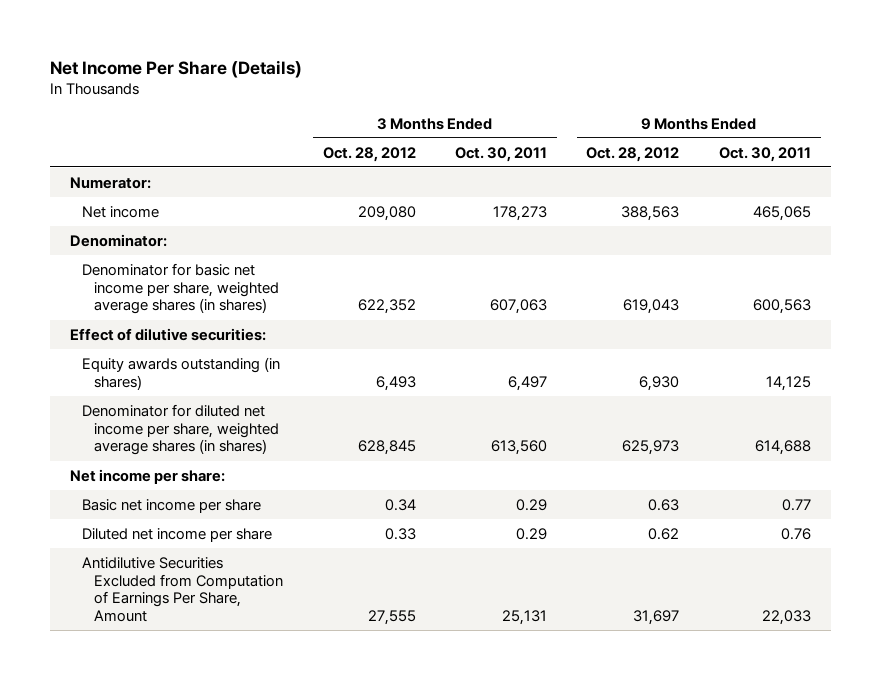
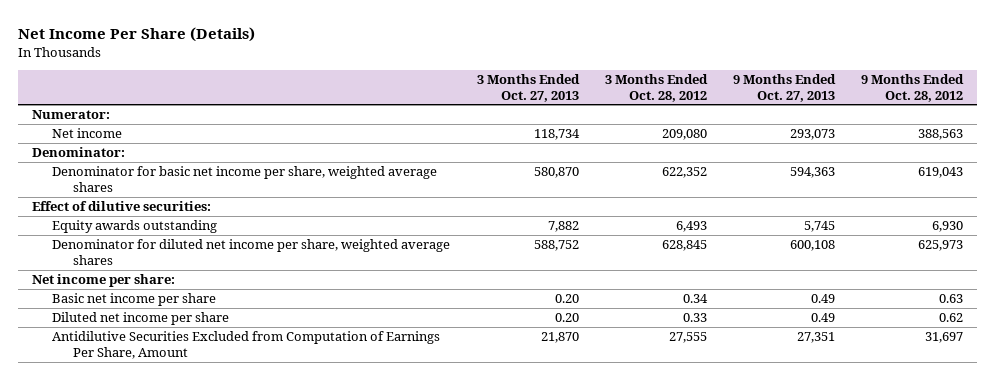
[455,146,548,162] Oct. 30, 2011 -> none
[718,146,811,162] Oct. 30, 2011 -> none
none -> [476,74,580,102] 3 Months Ended Oct. 27, 2013
none -> [733,74,837,102] 9 Months Ended Oct. 27, 2013
[81,262,280,315] Denominator for basic net income per share, weighted average shares (in shares) -> [52,166,438,192] Denominator for basic net income per share, weighted average shares
[81,356,280,390] Equity awards outstanding (in shares) -> [52,220,218,234] Equity awards outstanding
[81,403,280,456] Denominator for diluted net income per share, weighted average shares (in shares) -> [52,239,451,265] Denominator for diluted net income per share, weighted average shares

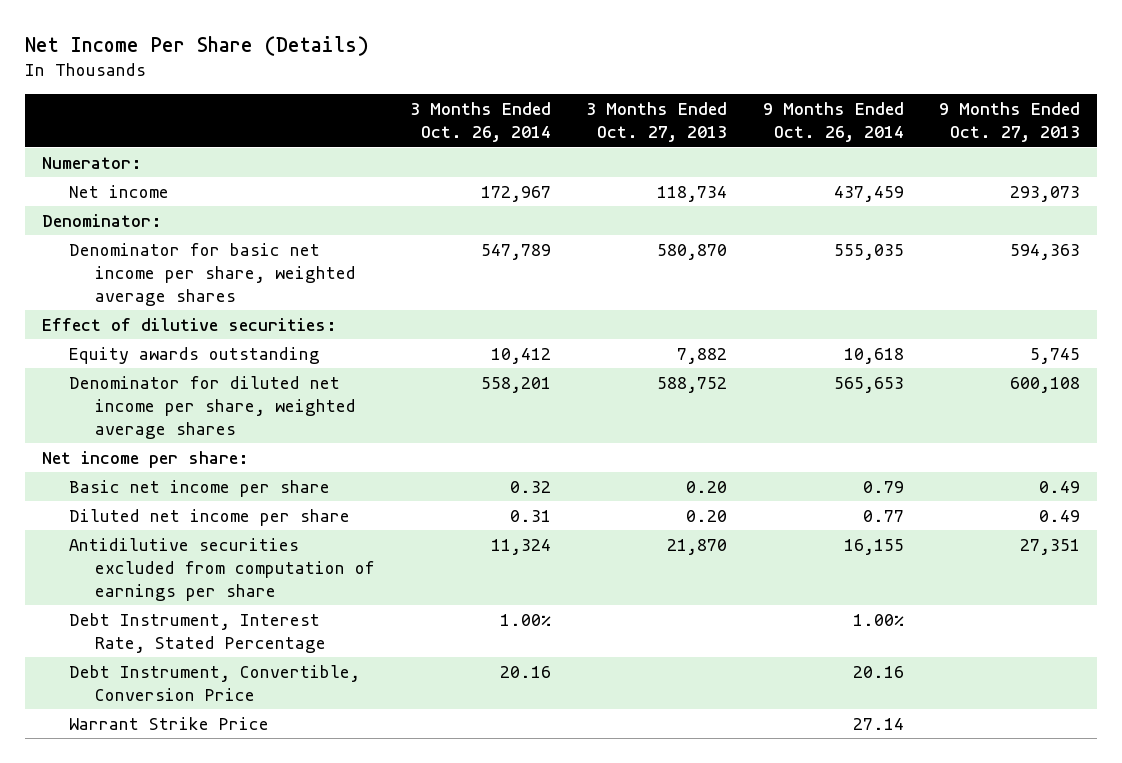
[604,74,708,102] 3 Months Ended Oct. 28, 2012 -> none
[861,74,965,102] 9 Months Ended Oct. 28, 2012 -> none
none -> [410,102,552,143] 3 Months Ended Oct. 26, 2014
none -> [762,102,904,143] 9 Months Ended Oct. 26, 2014
[52,331,441,359] Antidilutive Securities Excluded from Computation of Earnings Per Share, Amount -> [68,537,376,601] Antidilutive securities excluded from computation of earnings per share
none -> [68,612,327,653] Debt Instrument, Interest Rate, Stated Percentage
none -> [68,664,360,701] Debt Instrument, Convertible, Conversion Price
none -> [68,716,269,730] Warrant Strike Price

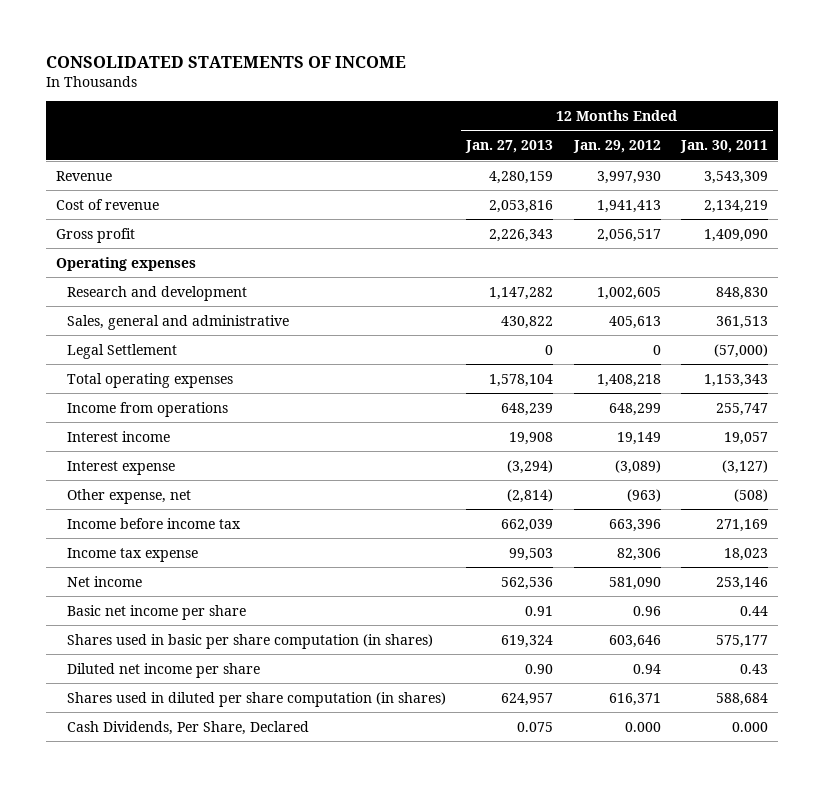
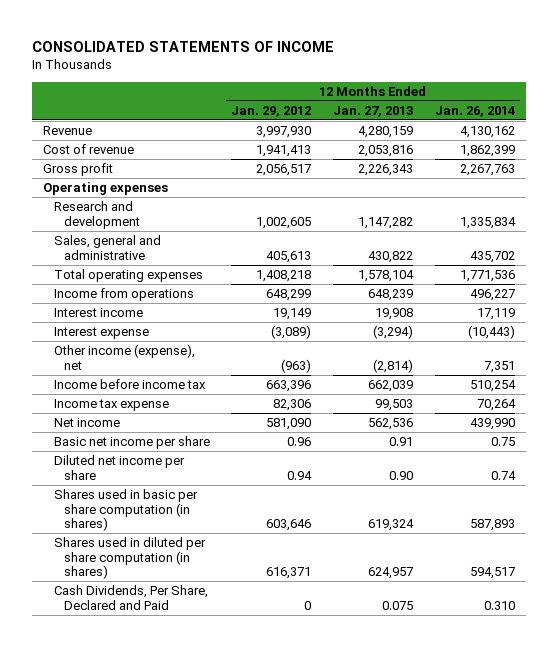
[679,140,768,154] Jan. 30, 2011 -> none
none -> [434,105,515,117] Jan. 26, 2014
[67,343,178,359] Legal Settlement -> none
[67,488,192,504] Other expense, net -> [53,343,195,370] Other income (expense), net
[67,633,434,649] Shares used in basic per share computation (in shares) -> [53,488,198,532] Shares used in basic per share computation (in shares)
[67,720,310,735] Cash Dividends, Per Share, Declared -> [53,584,208,610] Cash Dividends, Per Share, Declared and Paid
[624,721,661,732] 0.000 -> [304,600,312,610] 0

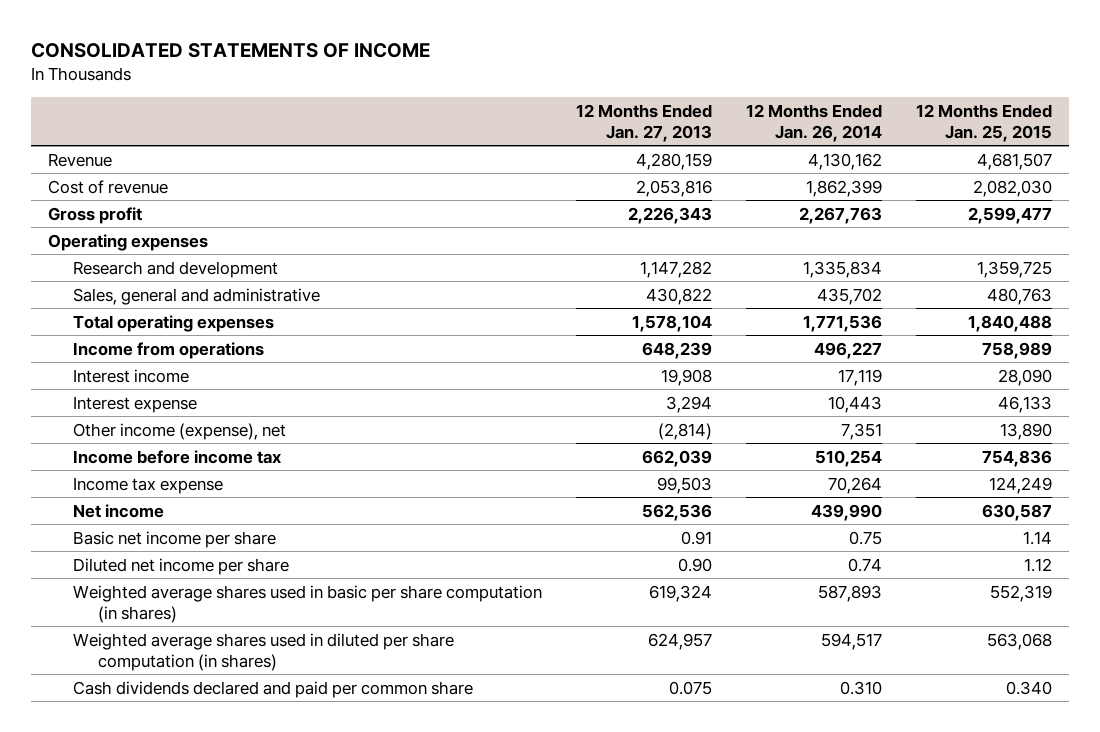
[231,105,312,117] Jan. 29, 2012 -> none
none -> [916,103,1053,142] 12 Months Ended Jan. 25, 2015
[373,324,414,339] (3,294) -> [666,395,713,413] 3,294
[467,324,515,339] (10,443) -> [828,395,883,413] 10,443
[53,488,198,532] Shares used in basic per share computation (in shares) -> [73,584,543,623] Weighted average shares used in basic per share computation (in shares)
[53,536,206,580] Shares used in diluted per share computation (in shares) -> [73,632,455,671] Weighted average shares used in diluted per share computation (in shares)
[53,584,208,610] Cash Dividends, Per Share, Declared and Paid -> [73,680,474,698] Cash dividends declared and paid per common share

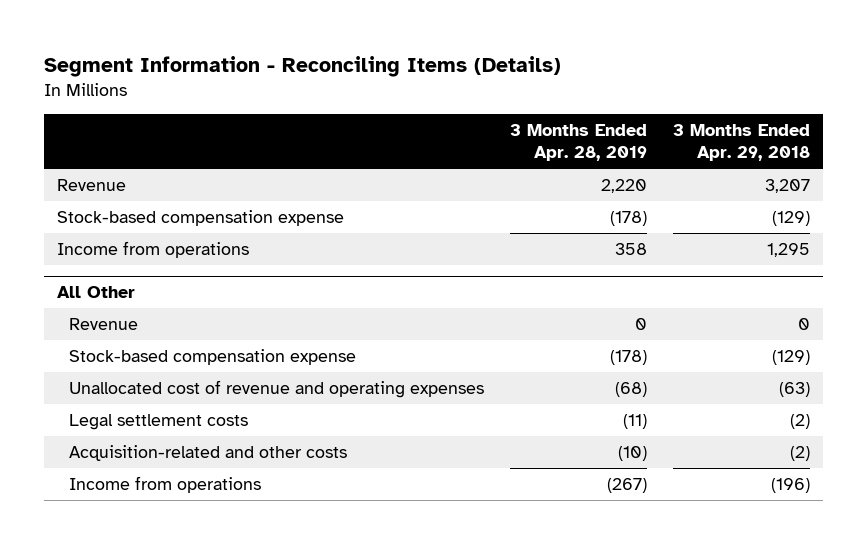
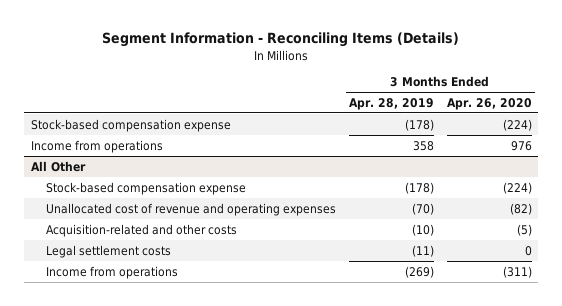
[672,123,810,162] 3 Months Ended Apr. 29, 2018 -> none
none -> [446,97,532,110] Apr. 26, 2020
[56,179,126,192] Revenue -> none
[69,318,139,331] Revenue -> none
[615,382,648,398] (68) -> [411,202,434,215] (70)
[69,414,249,431] Legal settlement costs -> [46,244,172,258] Legal settlement costs
[607,478,648,494] (267) -> [404,265,434,278] (269)

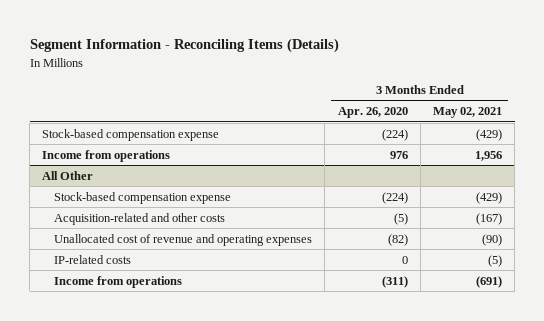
[348,97,434,110] Apr. 28, 2019 -> none
none -> [432,107,502,119] May 02, 2021
[46,244,172,258] Legal settlement costs -> none
[46,202,337,216] Unallocated cost of revenue and operating expenses -> [54,233,313,246] Unallocated cost of revenue and operating expenses
none -> [54,254,132,264] IP-related costs

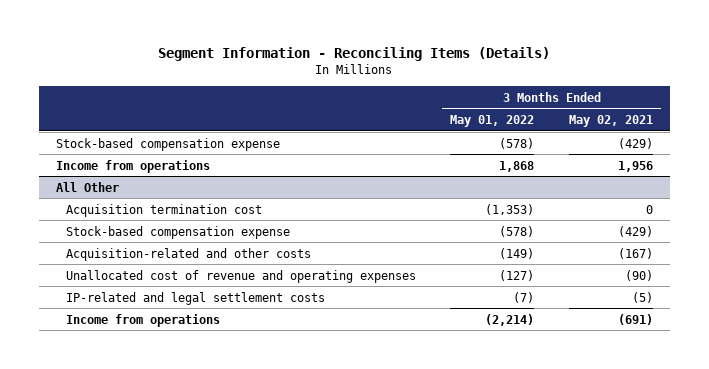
[337,107,408,119] Apr. 26, 2020 -> none
none -> [450,115,535,128] May 01, 2022
none -> [66,203,263,217] Acquisition termination cost
[54,254,132,264] IP-related costs -> [66,291,326,305] IP-related and legal settlement costs

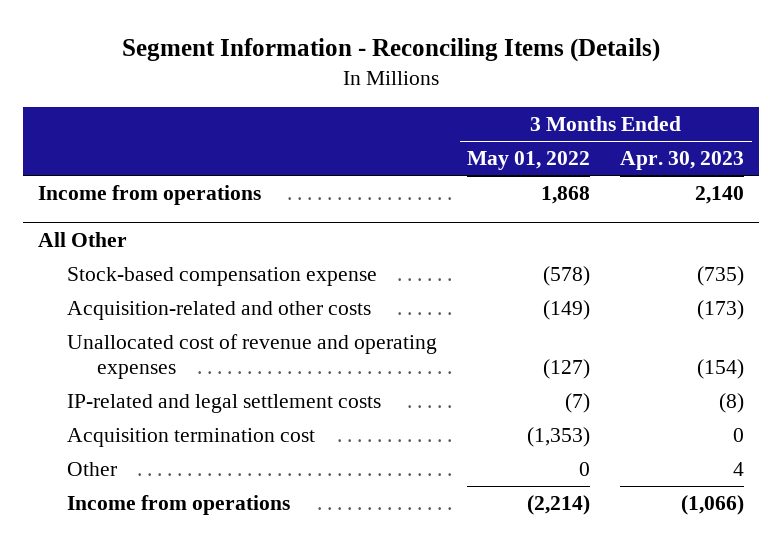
[568,115,653,128] May 02, 2021 -> none
none -> [620,151,745,171] Apr. 30, 2023
[55,137,280,151] Stock-based compensation expense -> none
[66,203,263,217] Acquisition termination cost -> [67,428,316,448] Acquisition termination cost
none -> [67,462,118,477] Other

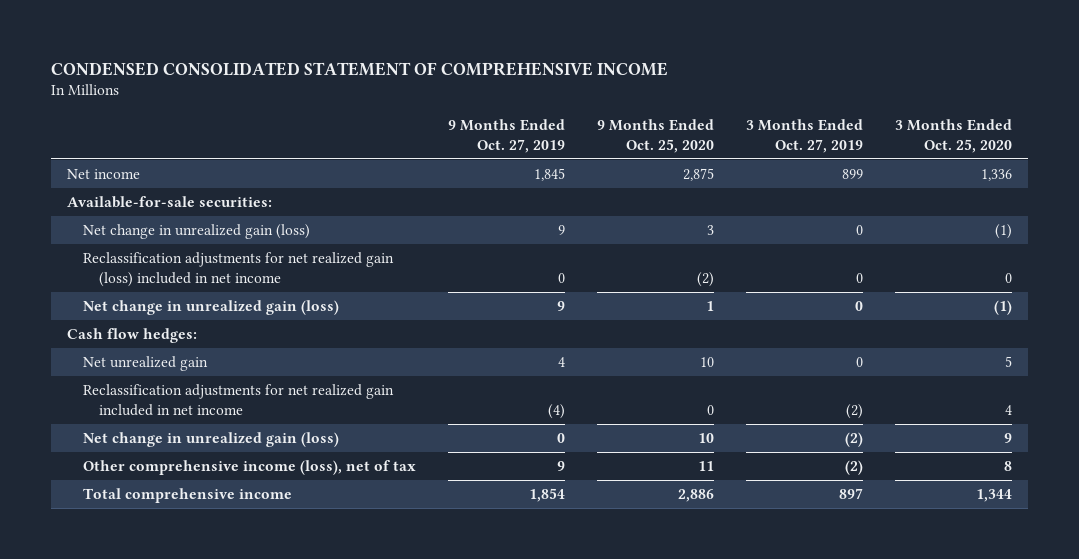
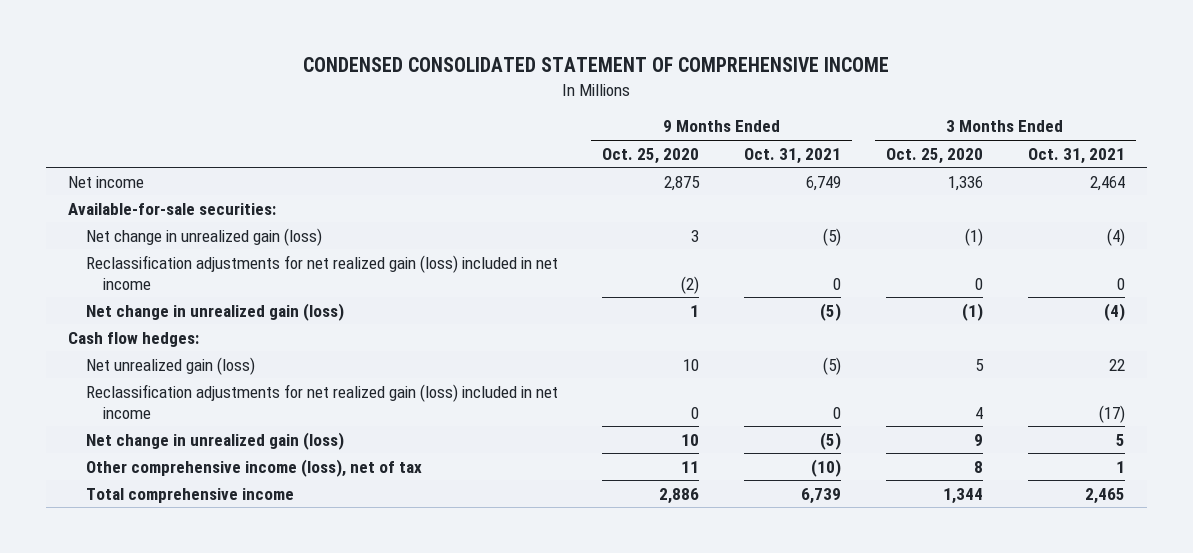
[447,118,565,153] 9 Months Ended Oct. 27, 2019 -> none
[746,118,864,153] 3 Months Ended Oct. 27, 2019 -> none
none -> [744,147,842,164] Oct. 31, 2021
none -> [1027,147,1125,164] Oct. 31, 2021
[82,356,208,372] Net unrealized gain -> [85,356,255,375] Net unrealized gain (loss)
[82,384,394,416] Reclassification adjustments for net realized gain included in net income -> [85,383,558,419] Reclassification adjustments for net realized gain (loss) included in net income

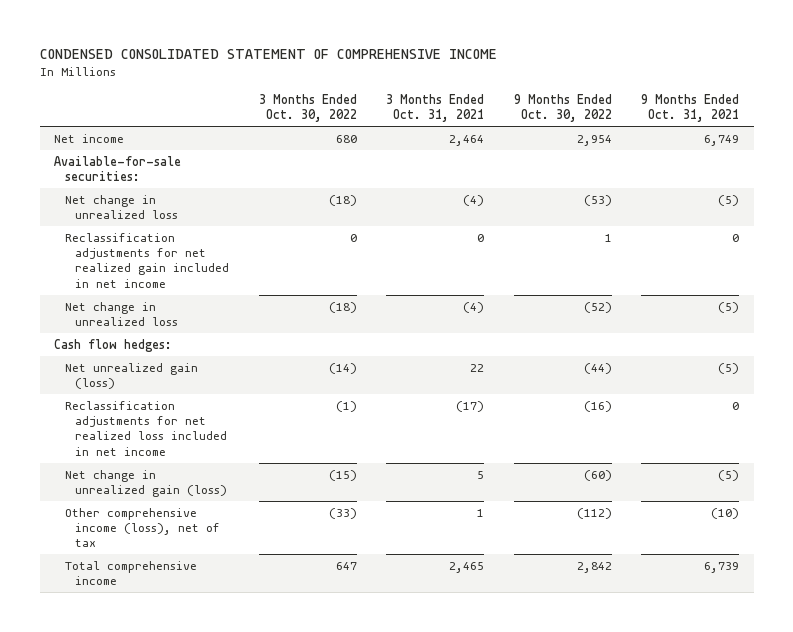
[602,147,700,164] Oct. 25, 2020 -> none
[885,147,983,164] Oct. 25, 2020 -> none
none -> [258,93,357,122] 3 Months Ended Oct. 30, 2022
none -> [513,93,612,122] 9 Months Ended Oct. 30, 2022
[85,227,322,246] Net change in unrealized gain (loss) -> [64,194,179,219] Net change in unrealized loss
[85,254,558,290] Reclassification adjustments for net realized gain (loss) included in net income -> [64,232,230,288] Reclassification adjustments for net realized gain included in net income
[85,302,344,321] Net change in unrealized gain (loss) -> [64,301,179,326] Net change in unrealized loss
[85,383,558,419] Reclassification adjustments for net realized gain (loss) included in net income -> [64,400,228,456] Reclassification adjustments for net realized loss included in net income

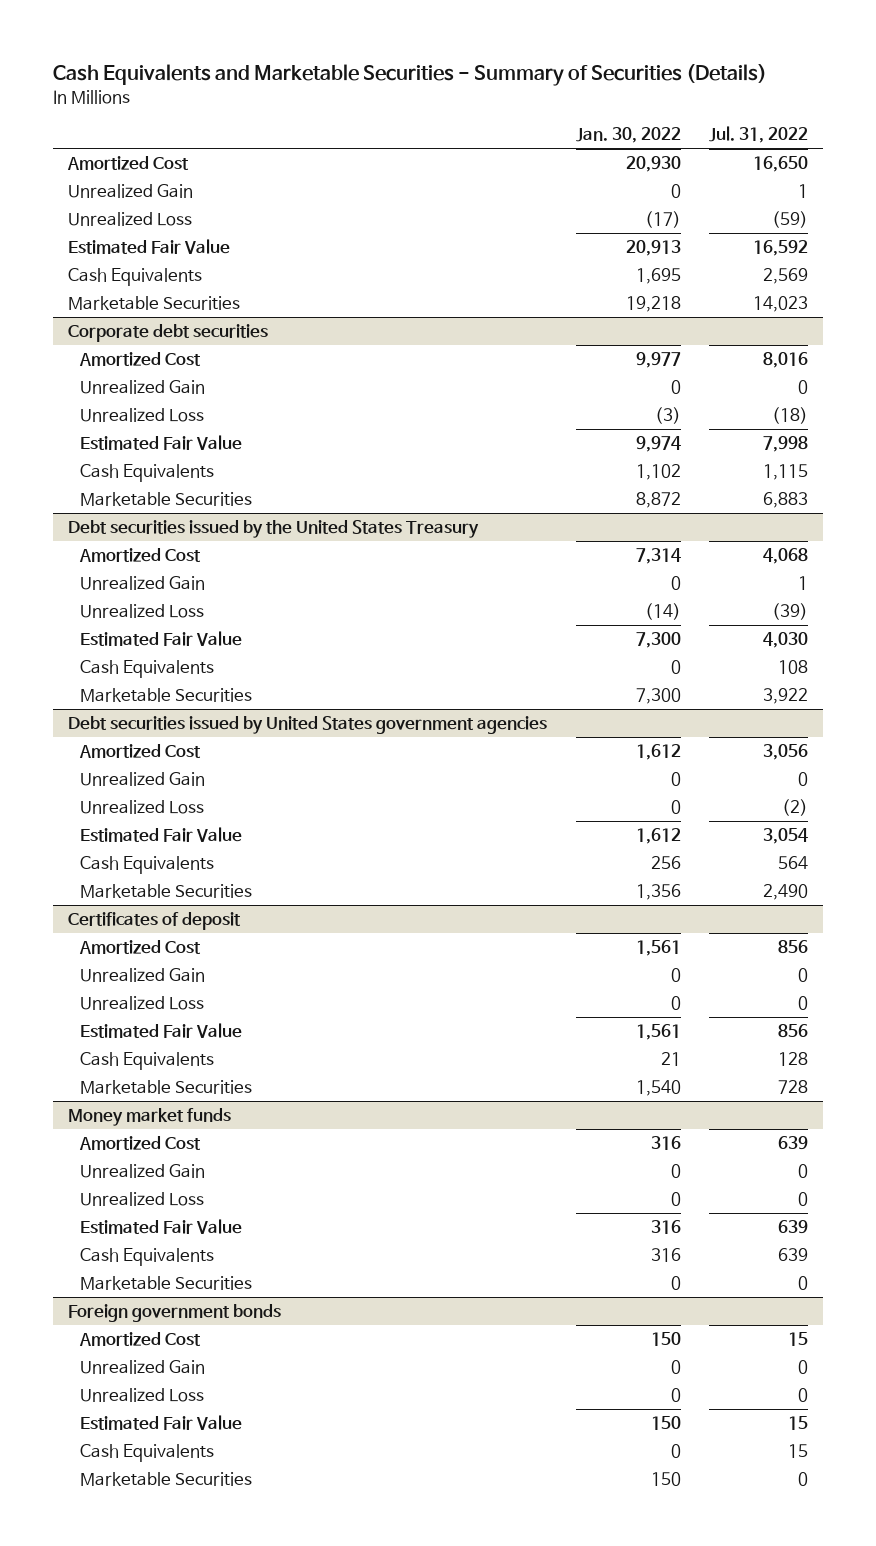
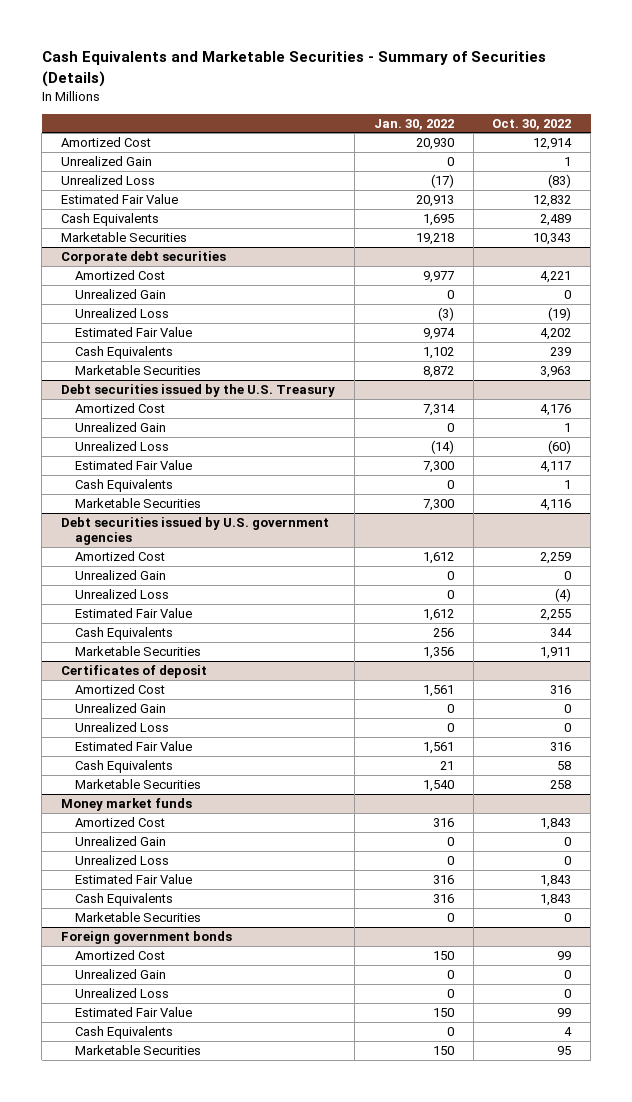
[709,126,809,144] Jul. 31, 2022 -> none
none -> [492,118,572,130] Oct. 30, 2022
[67,520,479,539] Debt securities issued by the United States Treasury -> [61,383,336,397] Debt securities issued by the U.S. Treasury
[67,716,547,735] Debt securities issued by United States government agencies -> [61,516,330,546] Debt securities issued by U.S. government agencies

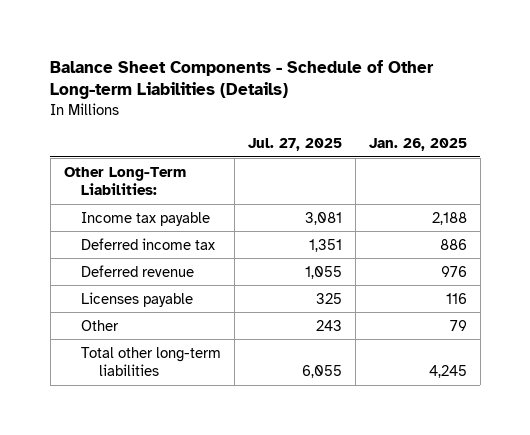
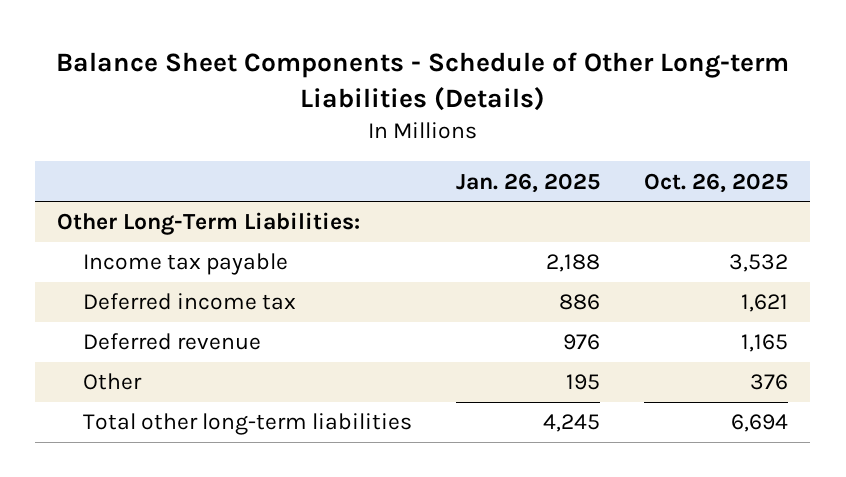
[248,137,343,151] Jul. 27, 2025 -> none
none -> [644,172,789,193] Oct. 26, 2025
[81,291,194,307] Licenses payable -> none
[449,319,467,331] 79 -> [565,374,600,391] 195

